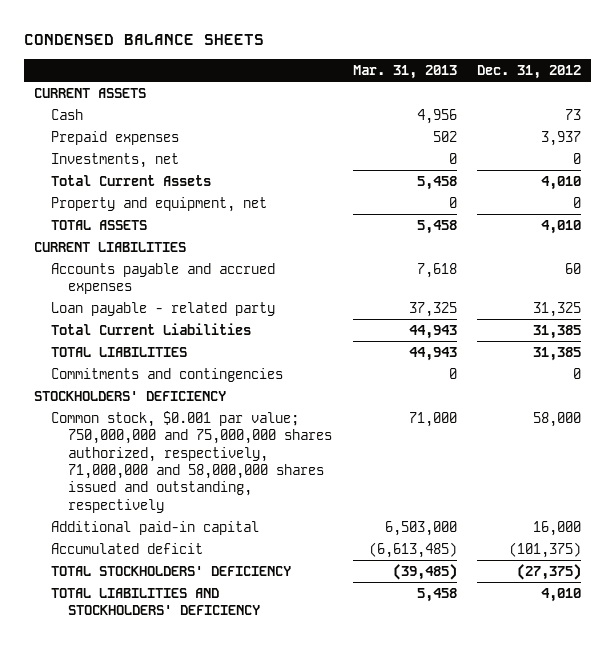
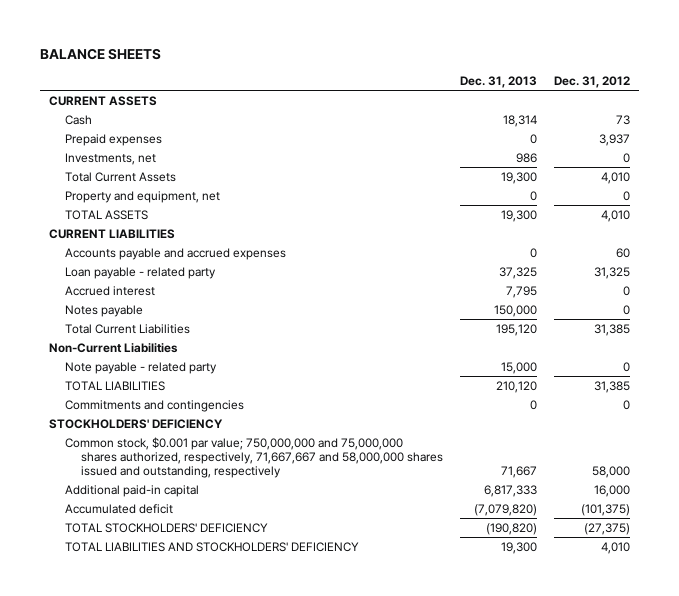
[23,34,264,46] CONDENSED BALANCE SHEETS -> [40,48,162,61] BALANCE SHEETS
[352,64,457,79] Mar. 31, 2013 -> none
none -> [460,75,538,88] Dec. 31, 2013
none -> [64,285,155,296] Accrued interest
none -> [64,304,143,317] Notes payable
none -> [48,342,178,353] Non-Current Liabilities
none -> [64,361,217,374] Note payable - related party
[51,410,333,513] Common stock, $0.001 par value; 750,000,000 and 75,000,000 shares authorized, respectively, 71,000,000 and 58,000,000 shares issued and outstanding, respectively -> [64,436,444,479] Common stock, $0.001 par value; 750,000,000 and 75,000,000 shares authorized, respectively, 71,667,667 and 58,000,000 shares issued and outstanding, respectively

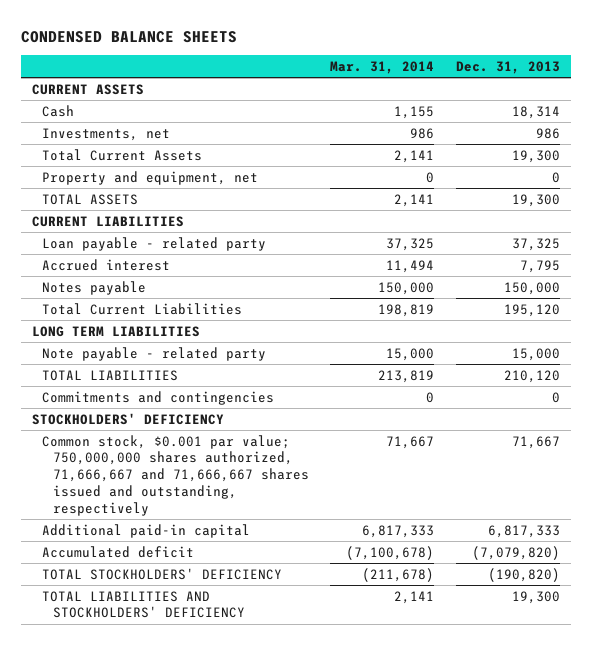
[40,48,162,61] BALANCE SHEETS -> [21,30,238,43] CONDENSED BALANCE SHEETS
[554,75,631,88] Dec. 31, 2012 -> none
none -> [330,61,435,75] Mar. 31, 2014
[64,133,162,146] Prepaid expenses -> none
[64,247,286,260] Accounts payable and accrued expenses -> none
[48,342,178,353] Non-Current Liabilities -> [31,325,200,337] LONG TERM LIABILITIES
[64,436,444,479] Common stock, $0.001 par value; 750,000,000 and 75,000,000 shares authorized, respectively, 71,667,667 and 58,000,000 shares issued and outstanding, respectively -> [42,434,309,516] Common stock, $0.001 par value; 750,000,000 shares authorized, 71,666,667 and 71,666,667 shares issued and outstanding, respectively

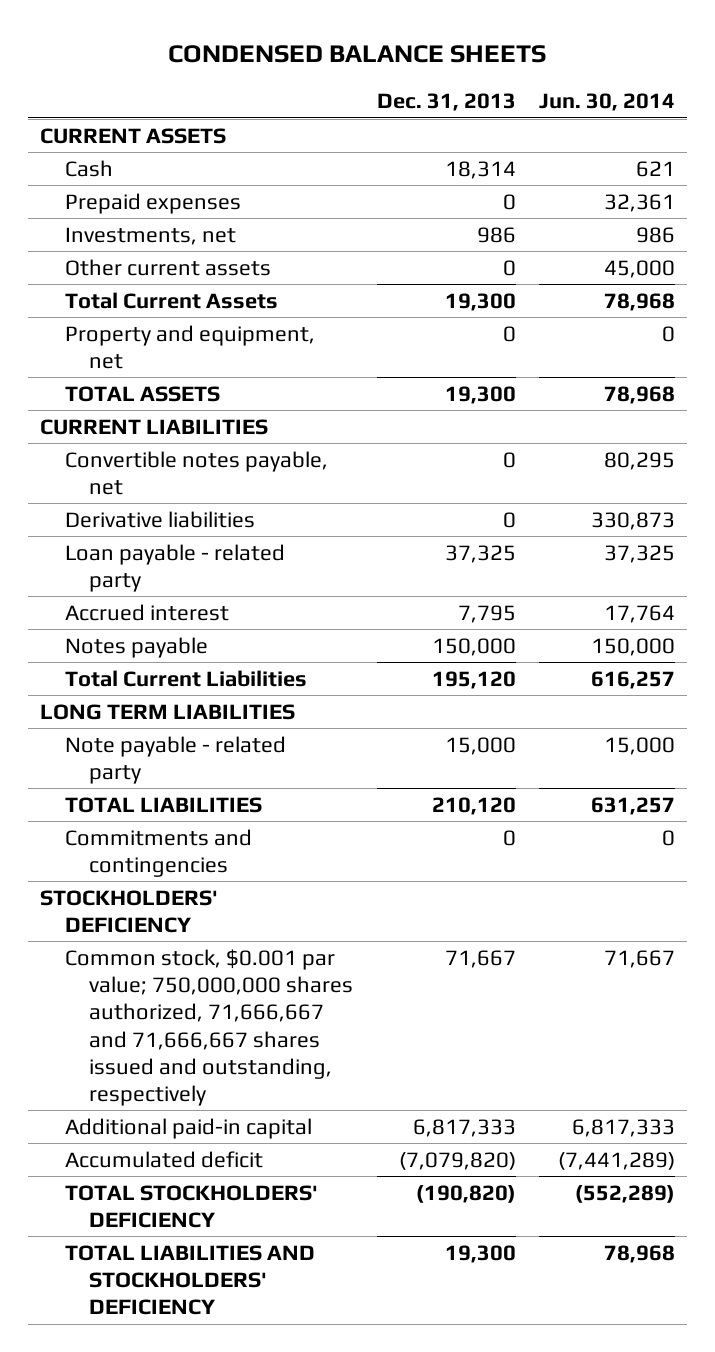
[330,61,435,75] Mar. 31, 2014 -> none
none -> [539,93,676,112] Jun. 30, 2014
none -> [64,192,241,214] Prepaid expenses
none -> [64,258,271,276] Other current assets
none -> [64,450,328,496] Convertible notes payable, net
none -> [64,510,255,528] Derivative liabilities

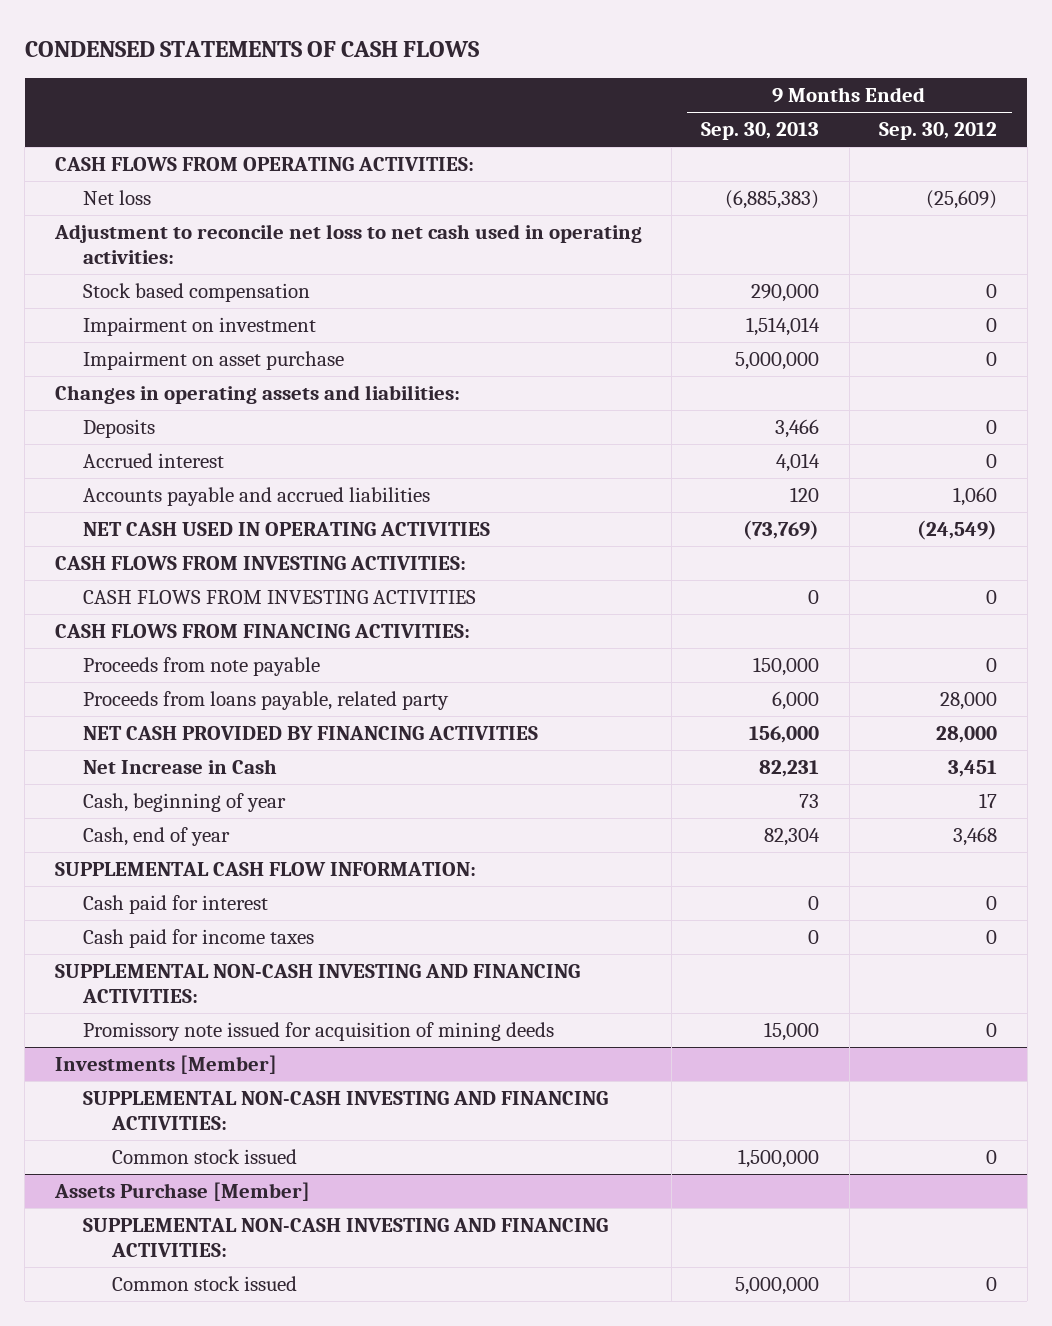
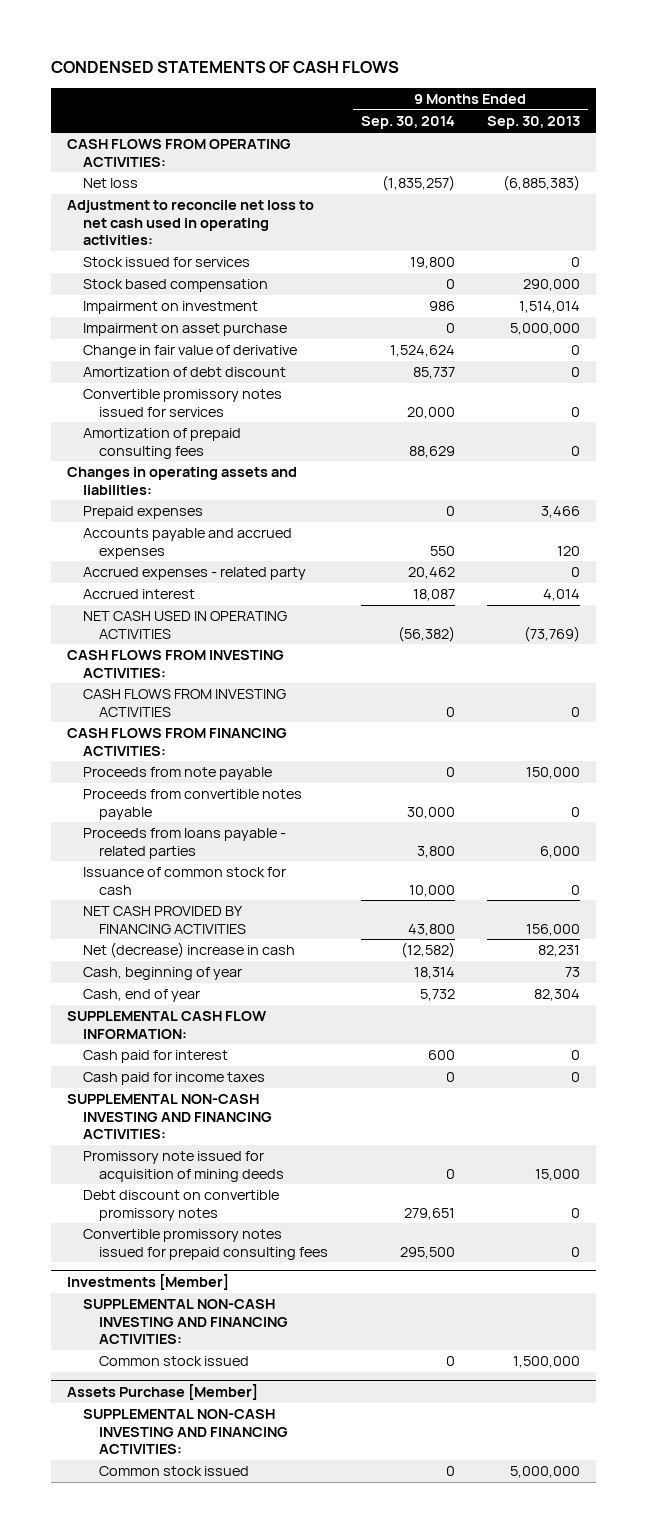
[879,122,998,141] Sep. 30, 2012 -> none
none -> [360,116,455,130] Sep. 30, 2014
none -> [83,257,251,268] Stock issued for services
none -> [83,345,298,359] Change in fair value of derivative
none -> [83,367,287,378] Amortization of debt discount
none -> [83,389,283,417] Convertible promissory notes issued for services
none -> [83,428,242,459] Amortization of prepaid consulting fees
[83,419,156,439] Deposits -> [83,506,204,520] Prepaid expenses
none -> [83,528,293,559] Accounts payable and accrued expenses
none -> [83,567,307,581] Accrued expenses - related party
[83,487,431,507] Accounts payable and accrued liabilities -> none
none -> [83,789,303,820] Proceeds from convertible notes payable
[83,691,450,711] Proceeds from loans payable, related party -> [83,828,287,859] Proceeds from loans payable - related parties
none -> [83,867,287,895] Issuance of common stock for cash
[83,759,278,775] Net Increase in Cash -> [83,942,296,959] Net (decrease) increase in cash
none -> [83,1190,280,1221] Debt discount on convertible promissory notes
none -> [83,1229,329,1260] Convertible promissory notes issued for prepaid consulting fees

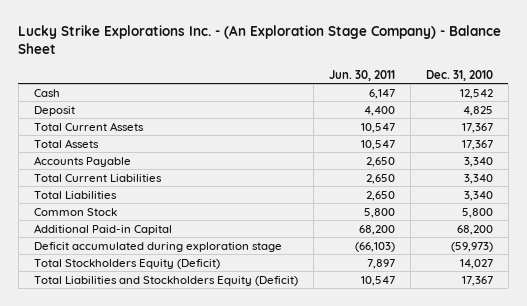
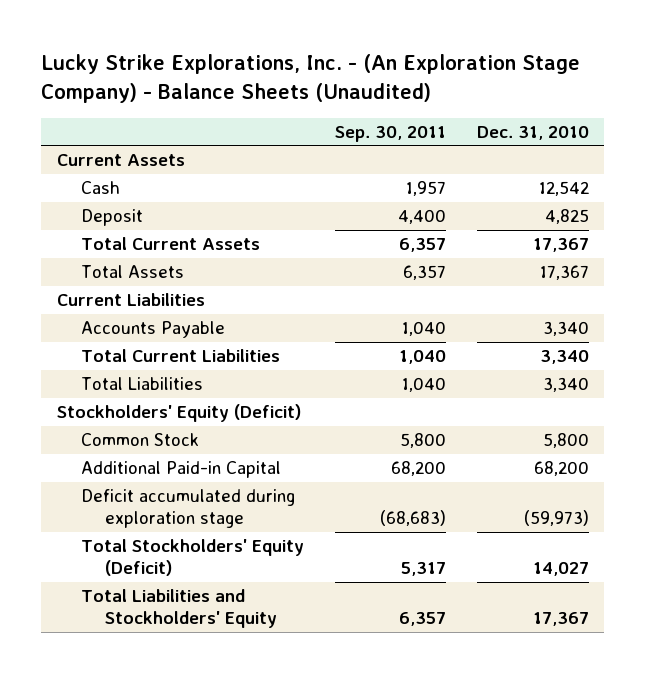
[18,25,502,55] Lucky Strike Explorations Inc. - (An Exploration Stage Company) - Balance Sheet -> [41,54,581,104] Lucky Strike Explorations, Inc. - (An Exploration Stage Company) - Balance Sheets (Unaudited)
[328,69,395,81] Jun. 30, 2011 -> none
none -> [334,125,446,142] Sep. 30, 2011
none -> [56,154,185,167] Current Assets
none -> [56,293,205,307] Current Liabilities
none -> [56,404,301,423] Stockholders' Equity (Deficit)
[33,258,220,269] Total Stockholders Equity (Deficit) -> [80,539,304,577] Total Stockholders' Equity (Deficit)
[33,275,298,286] Total Liabilities and Stockholders Equity (Deficit) -> [80,589,278,629] Total Liabilities and Stockholders' Equity

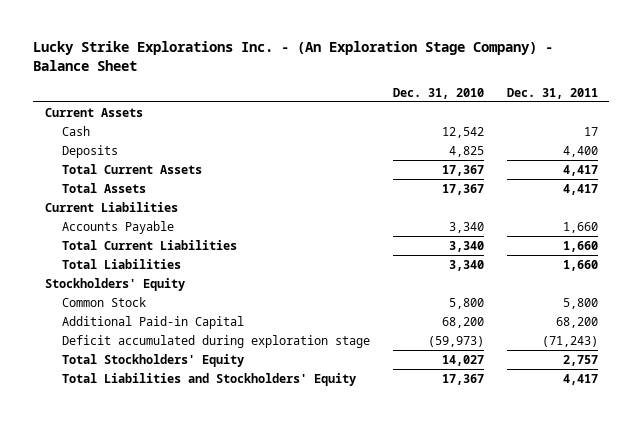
[41,54,581,104] Lucky Strike Explorations, Inc. - (An Exploration Stage Company) - Balance Sheets (Unaudited) -> [33,41,554,71] Lucky Strike Explorations Inc. - (An Exploration Stage Company) - Balance Sheet
[334,125,446,142] Sep. 30, 2011 -> none
none -> [506,87,598,99] Dec. 31, 2011
[80,209,143,227] Deposit -> [61,144,118,158] Deposits
[56,404,301,423] Stockholders' Equity (Deficit) -> [44,277,185,291] Stockholders' Equity
[80,539,304,577] Total Stockholders' Equity (Deficit) -> [61,353,244,367] Total Stockholders' Equity

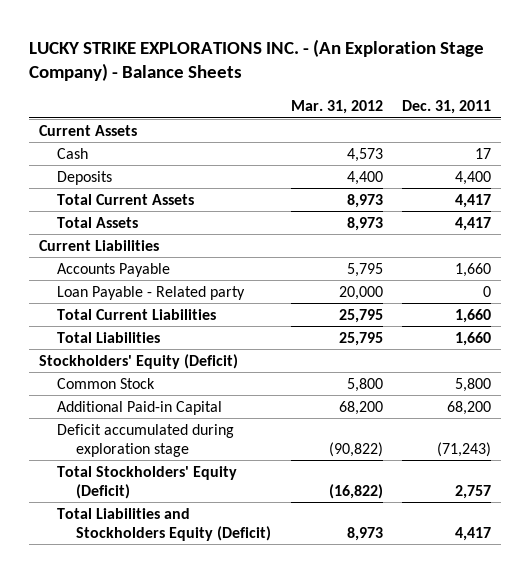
[33,41,554,71] Lucky Strike Explorations Inc. - (An Exploration Stage Company) - Balance Sheet -> [28,38,484,82] LUCKY STRIKE EXPLORATIONS INC. - (An Exploration Stage Company) - Balance Sheets
[392,87,484,99] Dec. 31, 2010 -> none
none -> [290,100,383,115] Mar. 31, 2012
none -> [57,285,246,300] Loan Payable - Related party
[44,277,185,291] Stockholders' Equity -> [38,353,238,369] Stockholders' Equity (Deficit)
[61,353,244,367] Total Stockholders' Equity -> [57,465,238,499] Total Stockholders' Equity (Deficit)
[61,372,356,386] Total Liabilities and Stockholders' Equity -> [57,507,271,541] Total Liabilities and Stockholders Equity (Deficit)

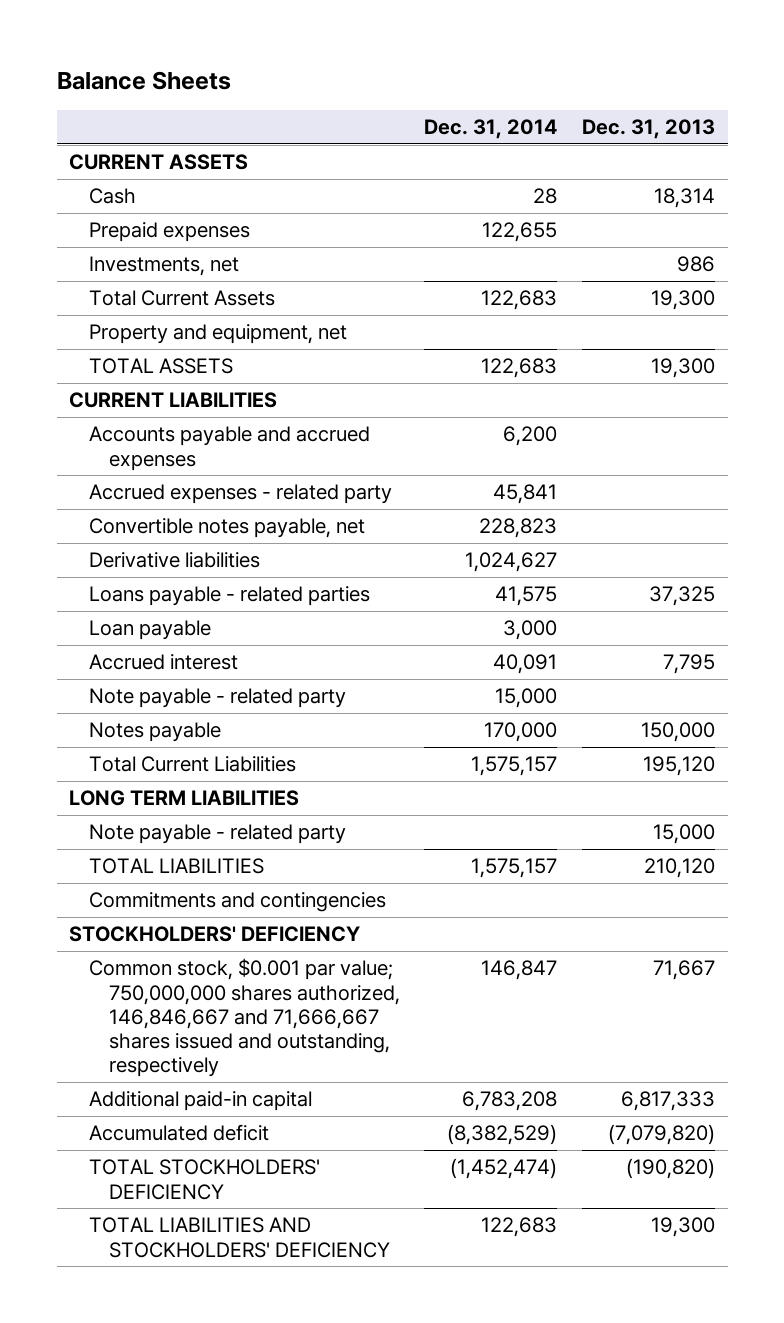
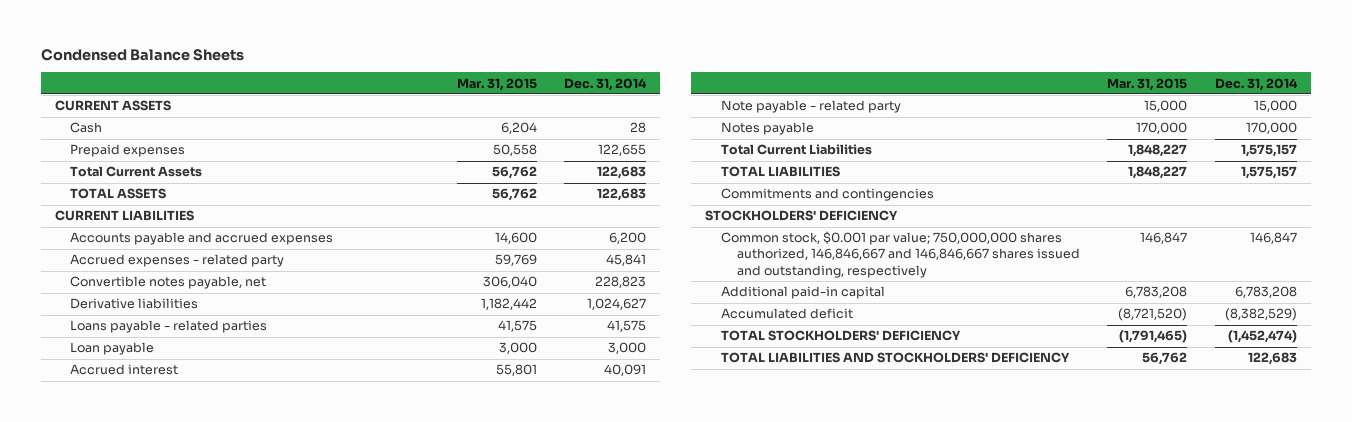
[56,71,231,91] Balance Sheets -> [40,48,244,61] Condensed Balance Sheets
[582,119,716,140] Dec. 31, 2013 -> none
none -> [456,77,537,91] Mar. 31, 2015
[88,256,239,277] Investments, net -> none
[88,324,347,345] Property and equipment, net -> none
[69,790,300,807] LONG TERM LIABILITIES -> none
[88,824,346,845] Note payable - related party -> none
[88,958,400,1078] Common stock, $0.001 par value; 750,000,000 shares authorized, 146,846,667 and 71,666,667 shares issued and outstanding, respectively -> [721,231,1080,278] Common stock, $0.001 par value; 750,000,000 shares authorized, 146,846,667 and 146,846,667 shares issued and outstanding, respectively

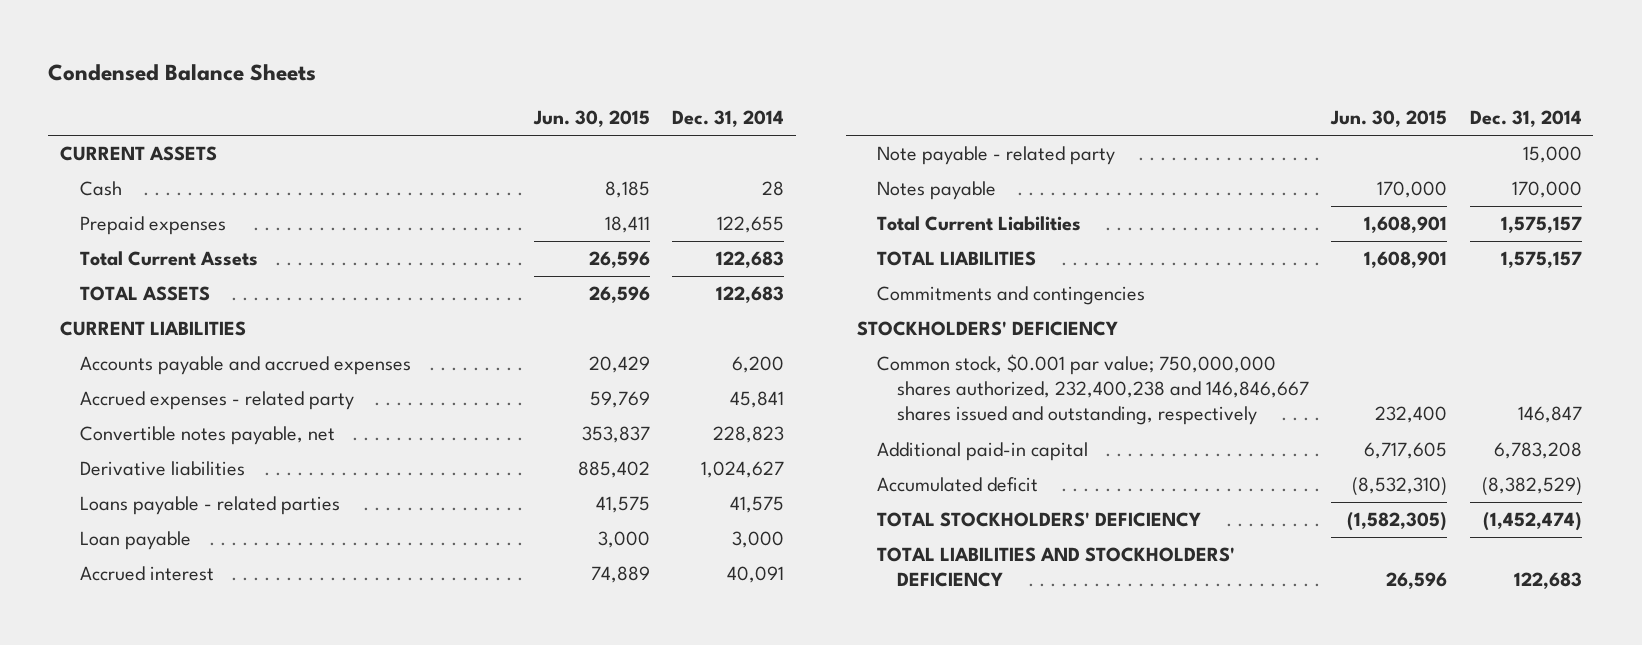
[456,77,537,91] Mar. 31, 2015 -> none
none -> [532,110,650,128] Jun. 30, 2015
[721,231,1080,278] Common stock, $0.001 par value; 750,000,000 shares authorized, 146,846,667 and 146,846,667 shares issued and outstanding, respectively -> [877,354,1309,426] Common stock, $0.001 par value; 750,000,000 shares authorized, 232,400,238 and 146,846,667 shares issued and outstanding, respectively

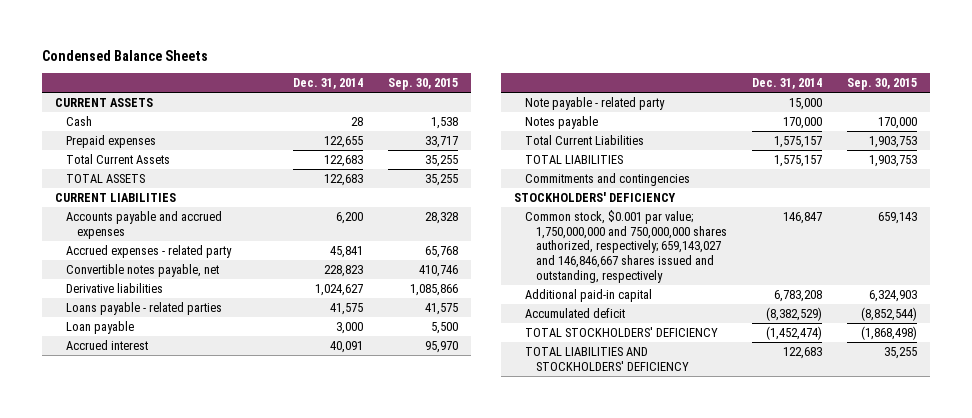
[532,110,650,128] Jun. 30, 2015 -> none
none -> [388,78,459,91] Sep. 30, 2015
[877,354,1309,426] Common stock, $0.001 par value; 750,000,000 shares authorized, 232,400,238 and 146,846,667 shares issued and outstanding, respectively -> [525,209,728,284] Common stock, $0.001 par value; 1,750,000,000 and 750,000,000 shares authorized, respectively; 659,143,027 and 146,846,667 shares issued and outstanding, respectively

